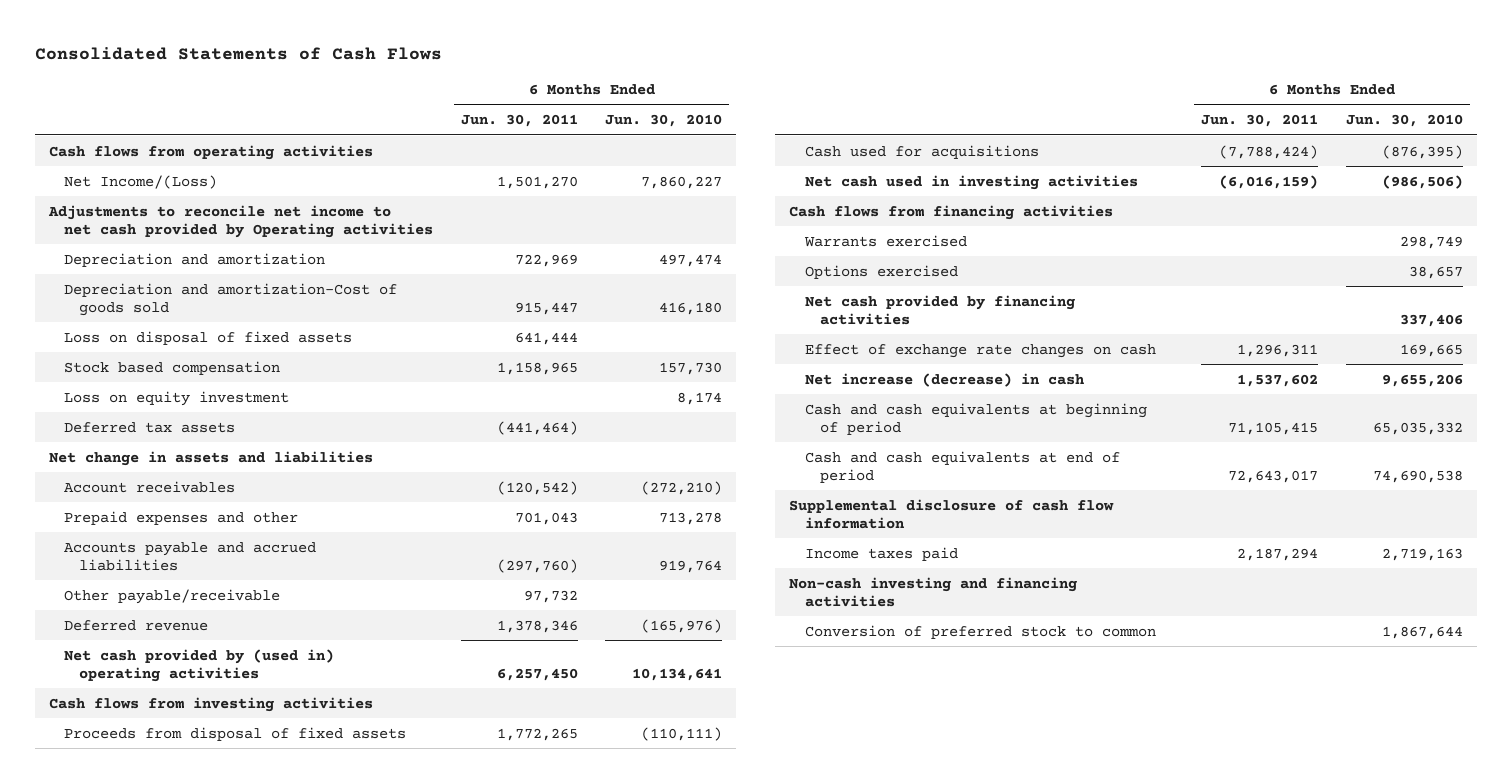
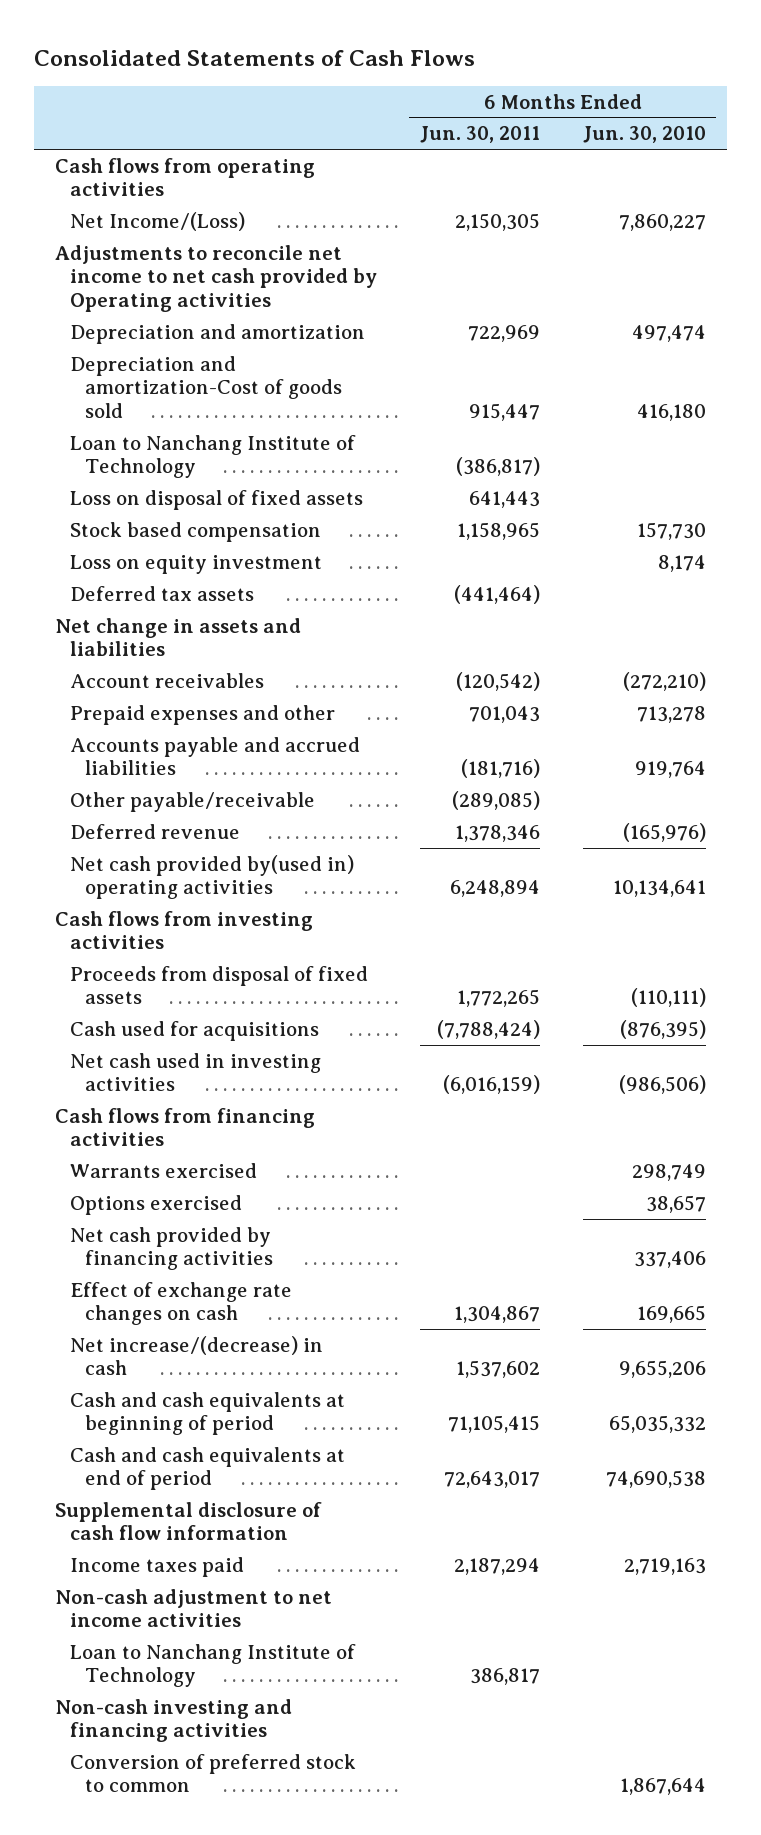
[496,175,578,189] 1,501,270 -> [454,212,540,231] 2,150,305
none -> [70,434,357,479] Loan to Nanchang Institute of Technology
[514,331,578,345] 641,444 -> [468,490,540,508] 641,443
[496,558,578,573] (297,760) -> [460,759,540,779] (181,716)
[523,589,578,603] 97,732 -> [451,790,540,810] (289,085)
[63,648,334,682] Net cash provided by (used in) operating activities -> [70,854,355,900] Net cash provided by(used in) operating activities
[496,667,578,681] 6,257,450 -> [449,880,540,898] 6,248,894
[1237,343,1319,357] 1,296,311 -> [453,1306,540,1324] 1,304,867
[804,372,1084,387] Net increase (decrease) in cash -> [70,1335,324,1376] Net increase/(decrease) in cash
none -> [55,1588,333,1628] Non-cash adjustment to net income activities
none -> [70,1643,357,1688] Loan to Nanchang Institute of Technology

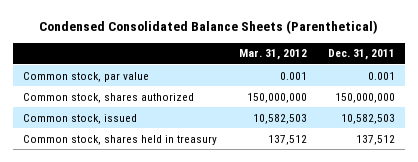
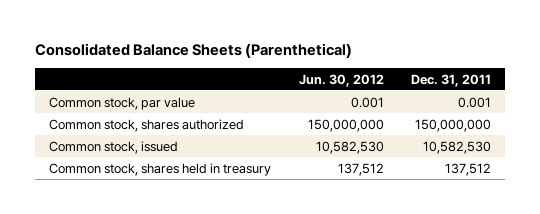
[39,20,379,35] Condensed Consolidated Balance Sheets (Parenthetical) -> [34,43,352,59] Consolidated Balance Sheets (Parenthetical)
[238,49,307,61] Mar. 31, 2012 -> none
none -> [298,73,384,87] Jun. 30, 2012
[340,113,395,124] 10,582,503 -> [423,140,492,154] 10,582,530

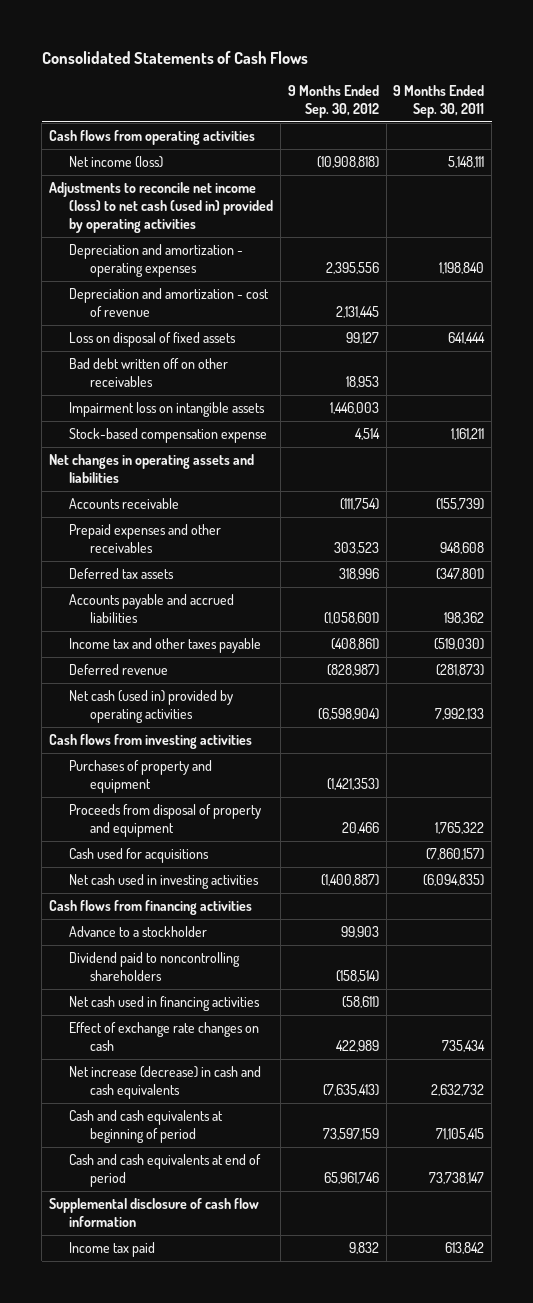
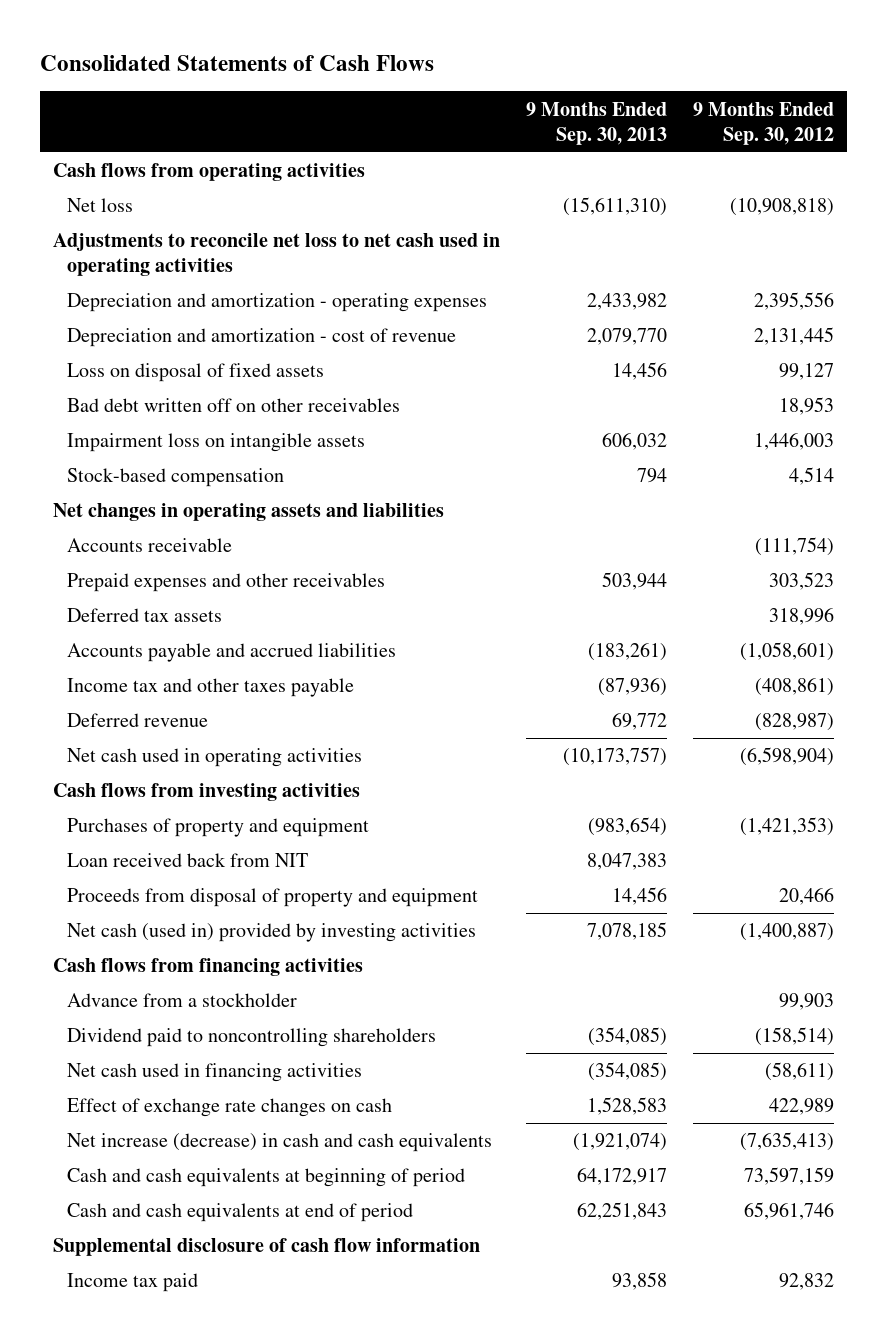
[393,84,485,118] 9 Months Ended Sep. 30, 2011 -> none
none -> [525,101,667,145] 9 Months Ended Sep. 30, 2013
[69,156,164,169] Net income (loss) -> [67,198,134,213] Net loss
[48,182,274,234] Adjustments to reconcile net income (loss) to net cash (used in) provided by operating activities -> [52,233,500,277] Adjustments to reconcile net loss to net cash used in operating activities
[69,428,268,444] Stock-based compensation expense -> [67,468,285,488] Stock-based compensation
[69,690,234,724] Net cash (used in) provided by operating activities -> [67,748,363,768] Net cash used in operating activities
none -> [67,853,309,868] Loan received back from NIT
[69,848,210,864] Cash used for acquisitions -> none
[69,874,260,890] Net cash used in investing activities -> [67,923,477,943] Net cash (used in) provided by investing activities
[69,926,208,938] Advance to a stockholder -> [67,993,298,1008] Advance from a stockholder
[348,1242,379,1255] 9,832 -> [778,1273,834,1291] 92,832

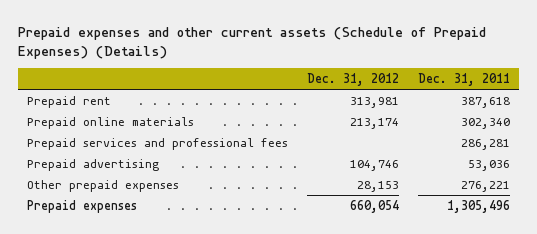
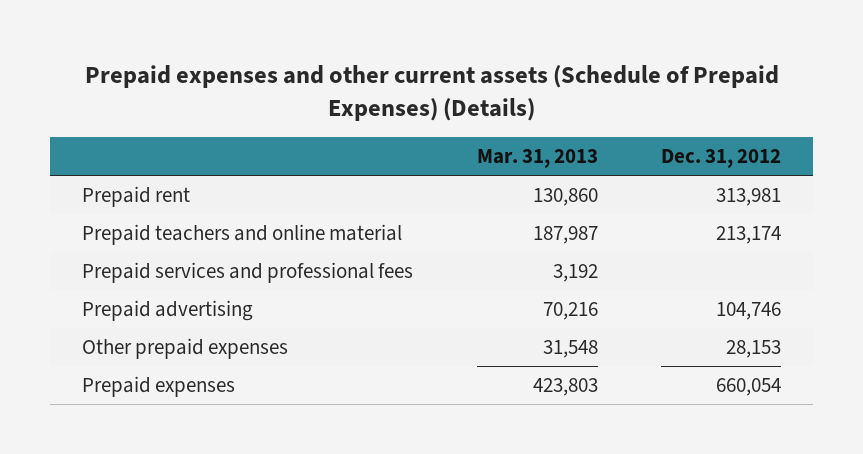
[417,72,510,86] Dec. 31, 2011 -> none
none -> [476,149,598,169] Mar. 31, 2013
[27,116,195,129] Prepaid online materials -> [81,223,402,245] Prepaid teachers and online material

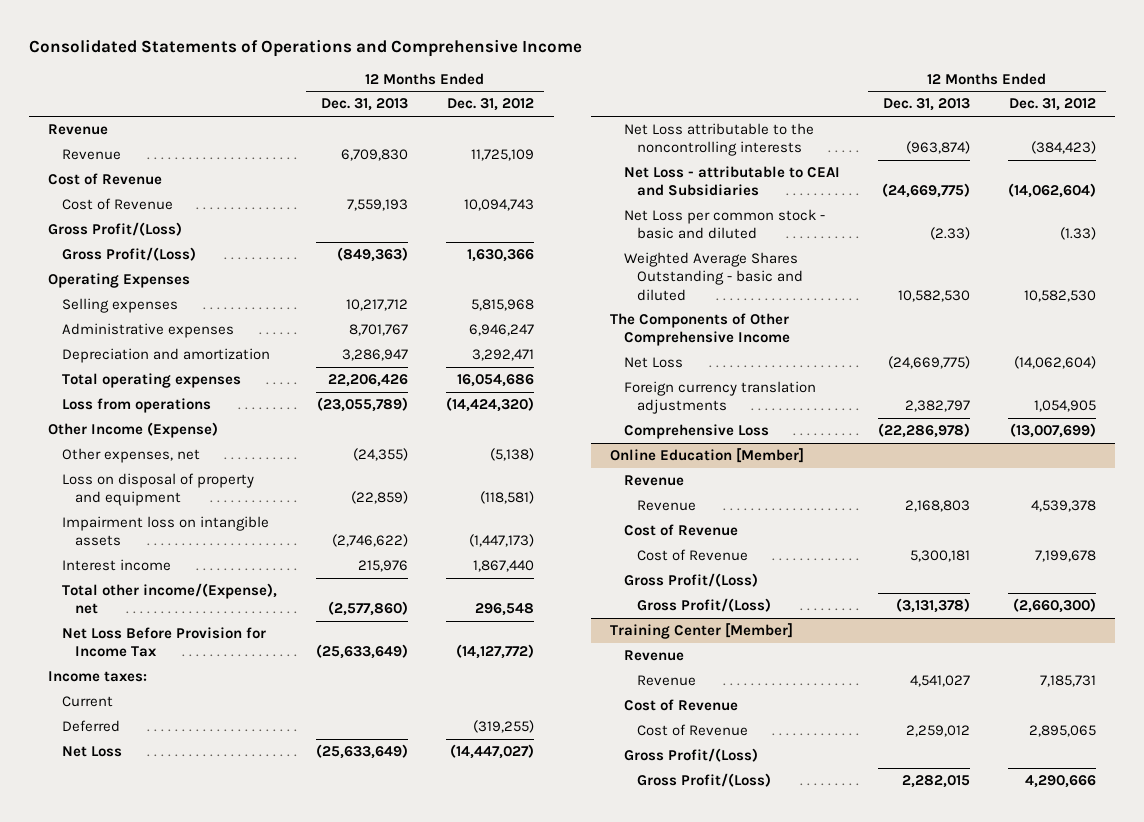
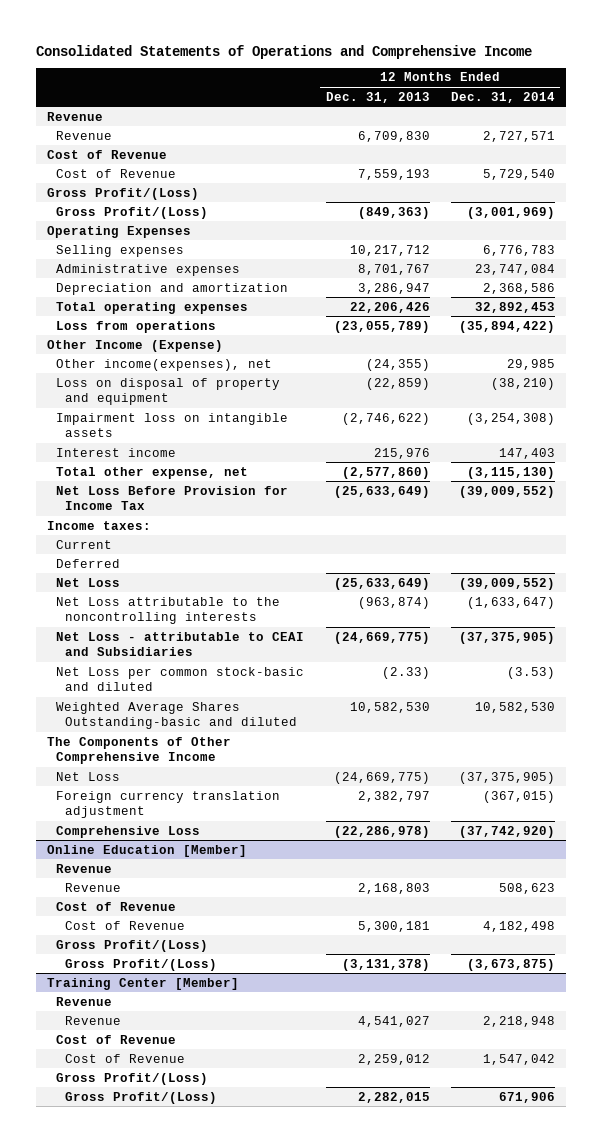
[447,98,535,112] Dec. 31, 2012 -> none
none -> [451,91,556,103] Dec. 31, 2014
[61,448,200,464] Other expenses, net -> [56,358,273,371] Other income(expenses), net
[61,583,277,615] Total other income/(Expense), net -> [56,466,249,479] Total other expense, net
[623,209,825,240] Net Loss per common stock - basic and diluted -> [56,666,305,692] Net Loss per common stock-basic and diluted
[623,252,804,301] Weighted Average Shares Outstanding - basic and diluted -> [56,701,298,730] Weighted Average Shares Outstanding-basic and diluted
[623,381,816,415] Foreign currency translation adjustments -> [56,790,281,819] Foreign currency translation adjustment

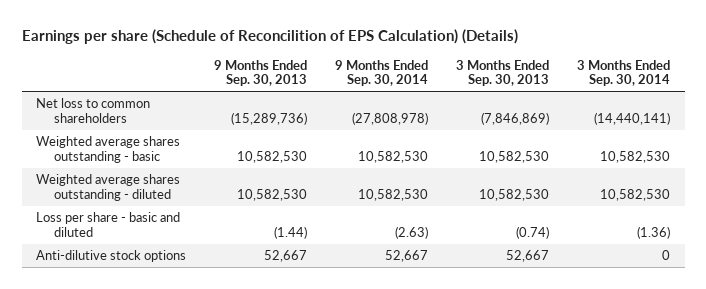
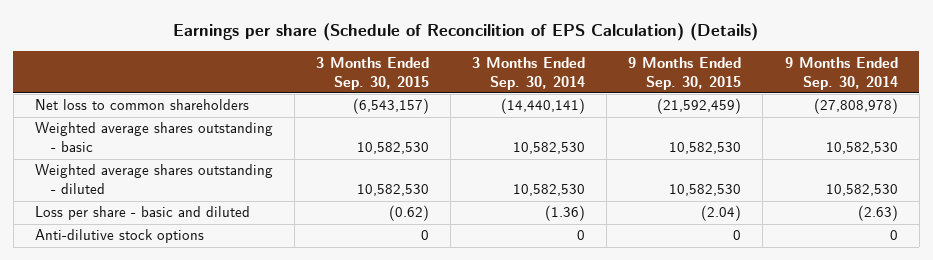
[213,59,307,87] 9 Months Ended Sep. 30, 2013 -> none
[456,59,550,87] 3 Months Ended Sep. 30, 2013 -> none
none -> [316,56,430,90] 3 Months Ended Sep. 30, 2015
none -> [628,56,742,90] 9 Months Ended Sep. 30, 2015
[385,250,429,263] 52,667 -> [889,230,898,241] 0

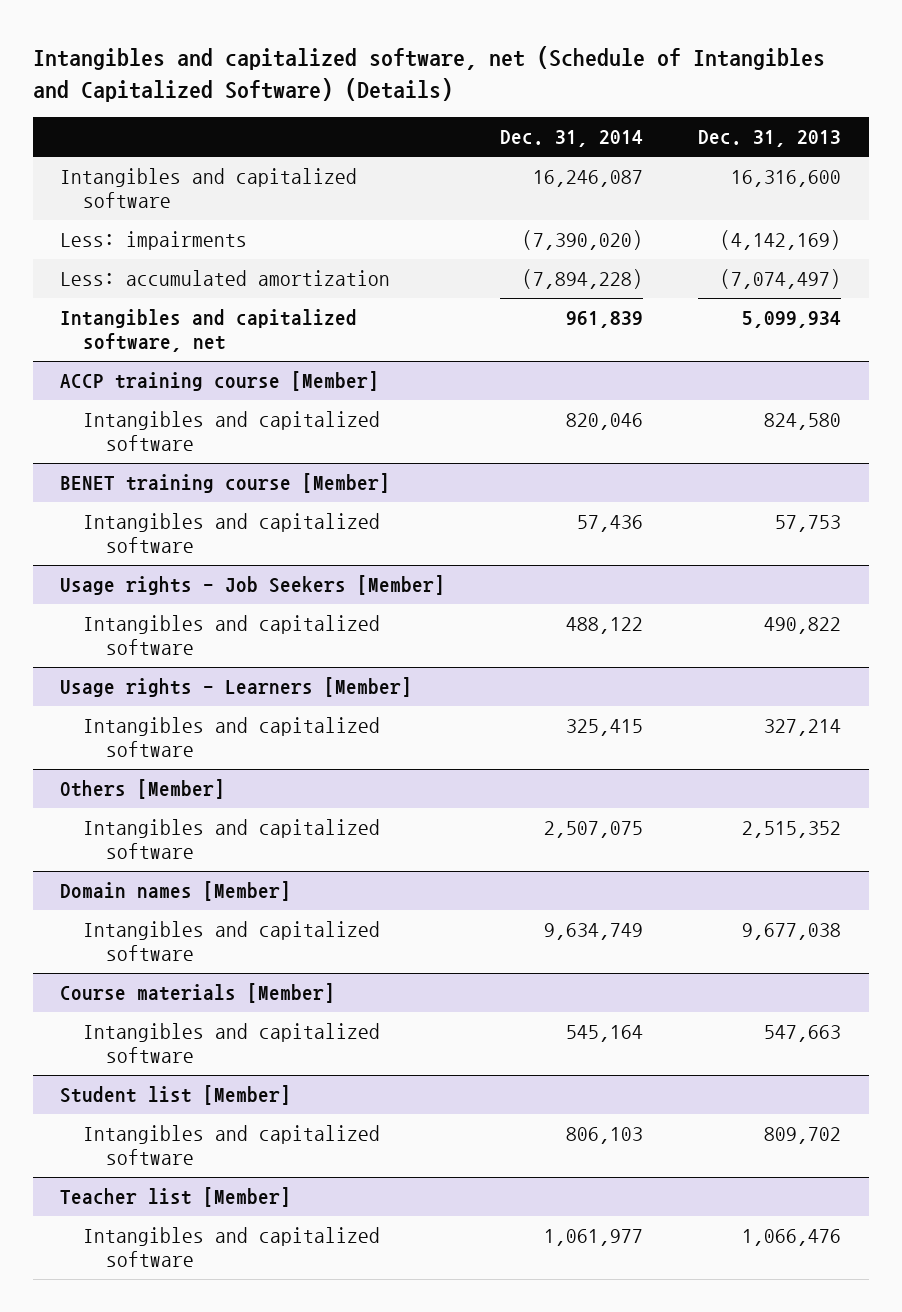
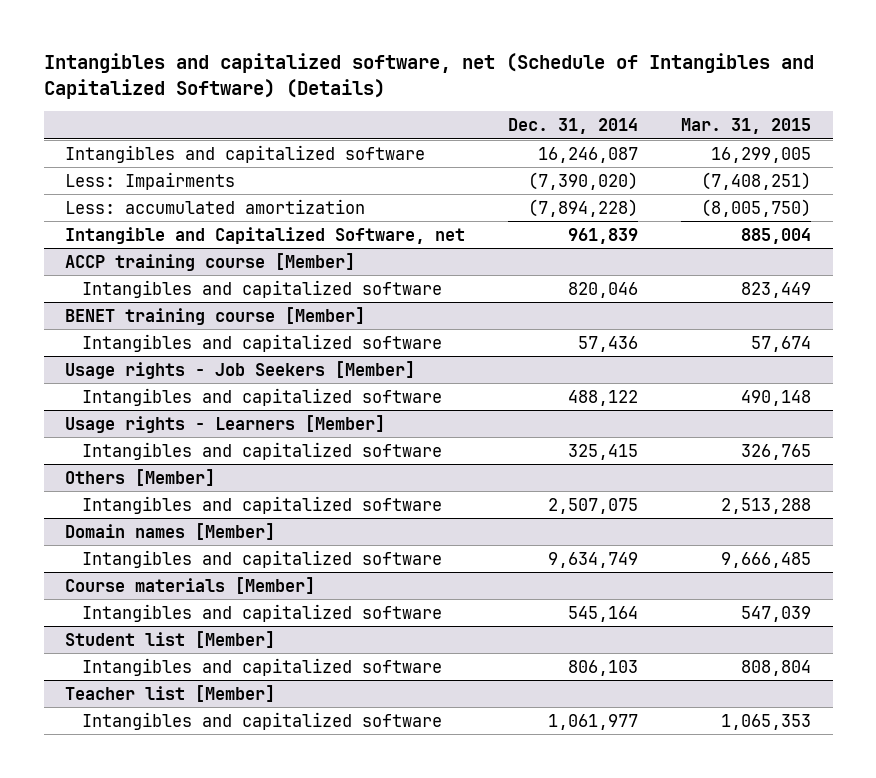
[698,130,842,148] Dec. 31, 2013 -> none
none -> [681,118,812,135] Mar. 31, 2015
[60,231,248,251] Less: impairments -> [65,171,236,190] Less: Impairments
[60,309,358,353] Intangibles and capitalized software, net -> [65,226,466,244] Intangible and Capitalized Software, net

